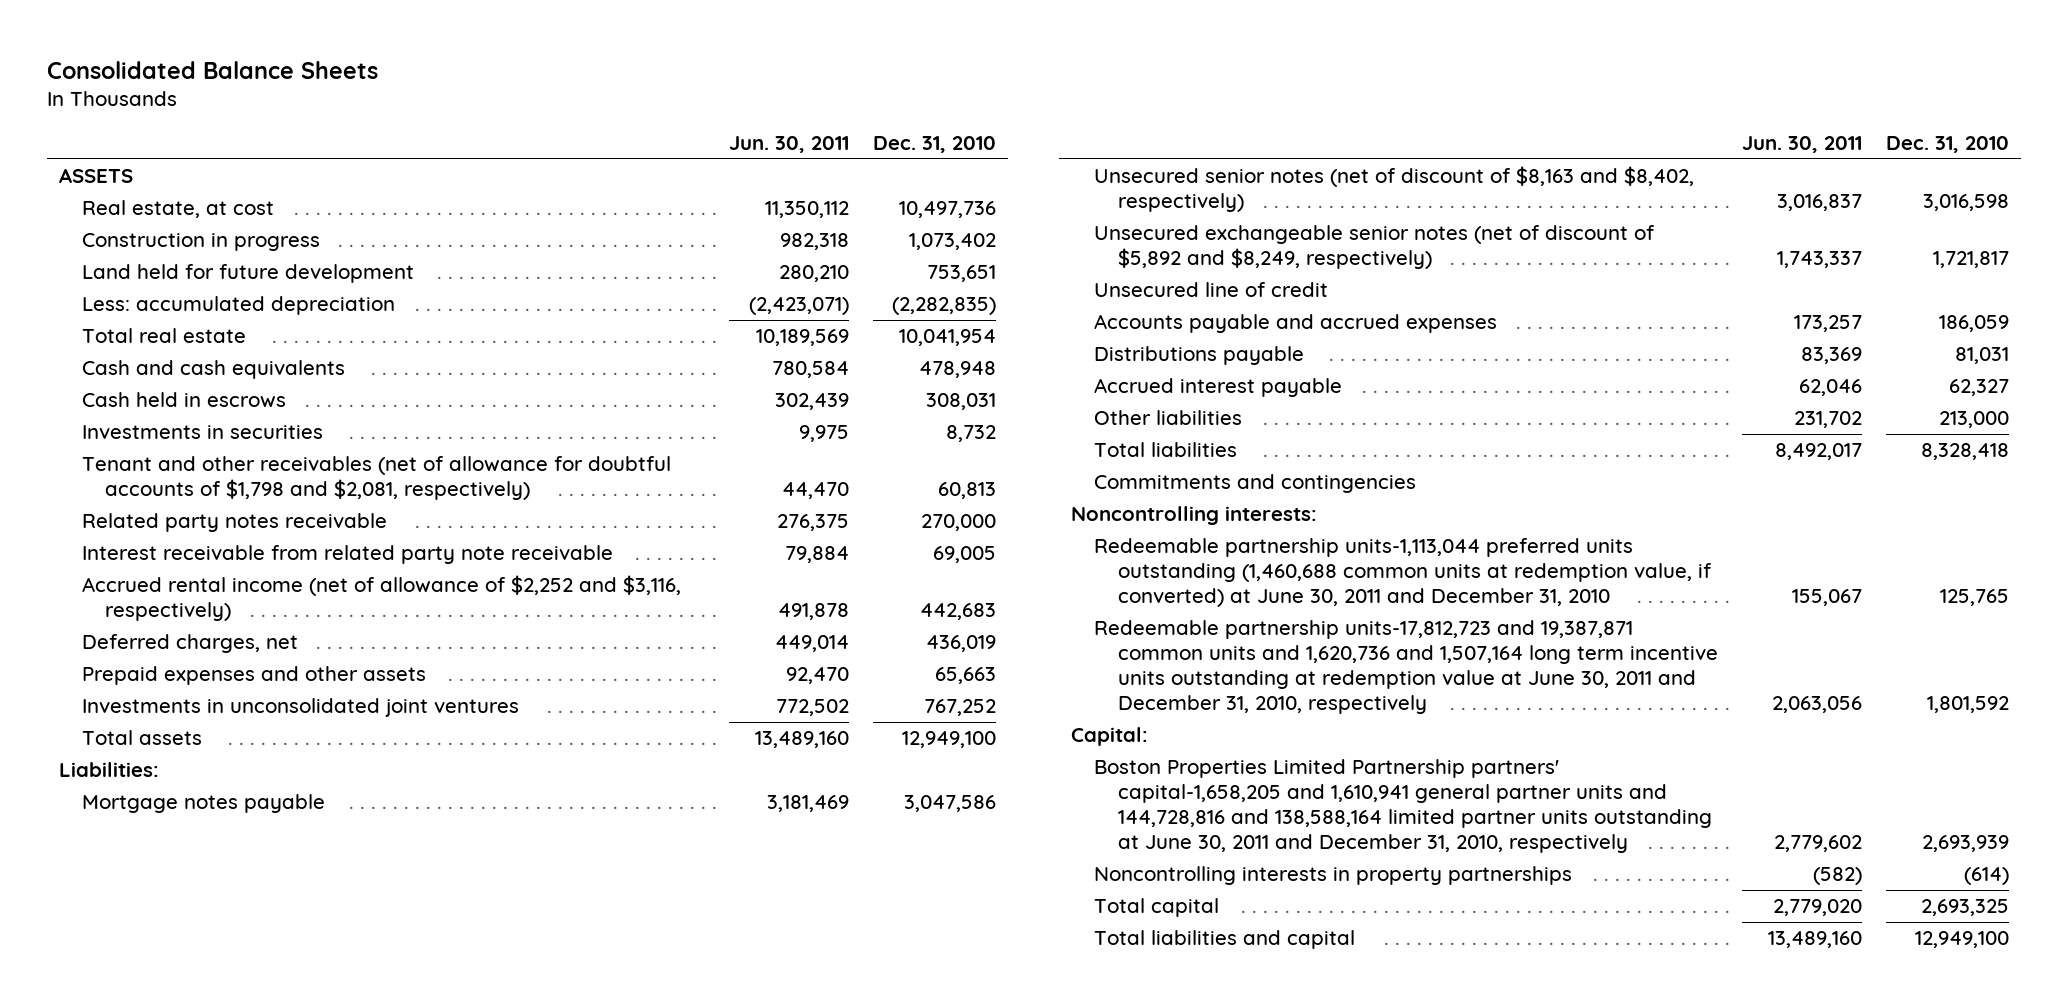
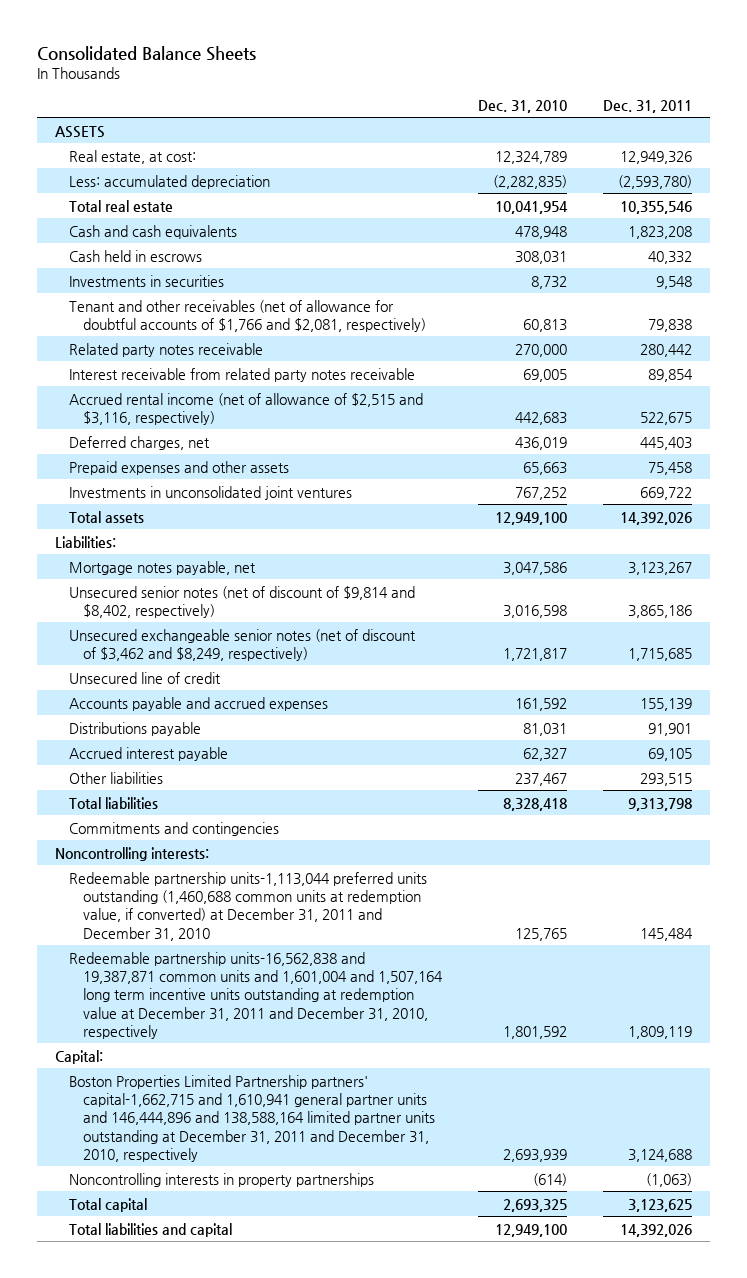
[729,135,850,153] Jun. 30, 2011 -> none
none -> [602,99,692,113] Dec. 31, 2011
[82,233,321,252] Construction in progress -> none
[82,264,415,284] Land held for future development -> none
[82,200,275,219] Real estate, at cost -> [68,149,196,164] Real estate, at cost:
[899,201,997,219] 10,497,736 -> [494,150,567,164] 12,324,789
[82,456,672,501] Tenant and other receivables (net of allowance for doubtful accounts of $1,798 and $2,081, respectively) -> [68,299,426,332] Tenant and other receivables (net of allowance for doubtful accounts of $1,766 and $2,081, respectively)
[82,545,614,565] Interest receivable from related party note receivable -> [68,367,415,382] Interest receivable from related party notes receivable
[82,575,682,622] Accrued rental income (net of allowance of $2,252 and $3,116, respectively) -> [68,392,423,425] Accrued rental income (net of allowance of $2,515 and $3,116, respectively)
[82,794,326,814] Mortgage notes payable -> [68,560,256,575] Mortgage notes payable, net
[1094,166,1695,213] Unsecured senior notes (net of discount of $8,163 and $8,402, respectively) -> [68,585,415,618] Unsecured senior notes (net of discount of $9,814 and $8,402, respectively)
[1094,225,1656,270] Unsecured exchangeable senior notes (net of discount of $5,892 and $8,249, respectively) -> [68,628,416,661] Unsecured exchangeable senior notes (net of discount of $3,462 and $8,249, respectively)
[1938,315,2009,333] 186,059 -> [514,697,567,711] 161,592
[1938,411,2009,429] 213,000 -> [514,772,567,786] 237,467
[1094,538,1712,608] Redeemable partnership units-1,113,044 preferred units outstanding (1,460,688 common units at redemption value, if converted) at June 30, 2011 and December 31, 2010 -> [68,871,427,941] Redeemable partnership units-1,113,044 preferred units outstanding (1,460,688 common units at redemption value, if converted) at December 31, 2011 and December 31, 2010
[1094,620,1718,715] Redeemable partnership units-17,812,723 and 19,387,871 common units and 1,620,736 and 1,507,164 long term incentive units outstanding at redemption value at June 30, 2011 and December 31, 2010, respectively -> [68,951,443,1039] Redeemable partnership units-16,562,838 and 19,387,871 common units and 1,601,004 and 1,507,164 long term incentive units outstanding at redemption value at December 31, 2011 and December 31, 2010, respectively
[1094,759,1712,854] Boston Properties Limited Partnership partners' capital-1,658,205 and 1,610,941 general partner units and 144,728,816 and 138,588,164 limited partner units outstanding at June 30, 2011 and December 31, 2010, respectively -> [68,1074,435,1162] Boston Properties Limited Partnership partners' capital-1,662,715 and 1,610,941 general partner units and 146,444,896 and 138,588,164 limited partner units outstanding at December 31, 2011 and December 31, 2010, respectively

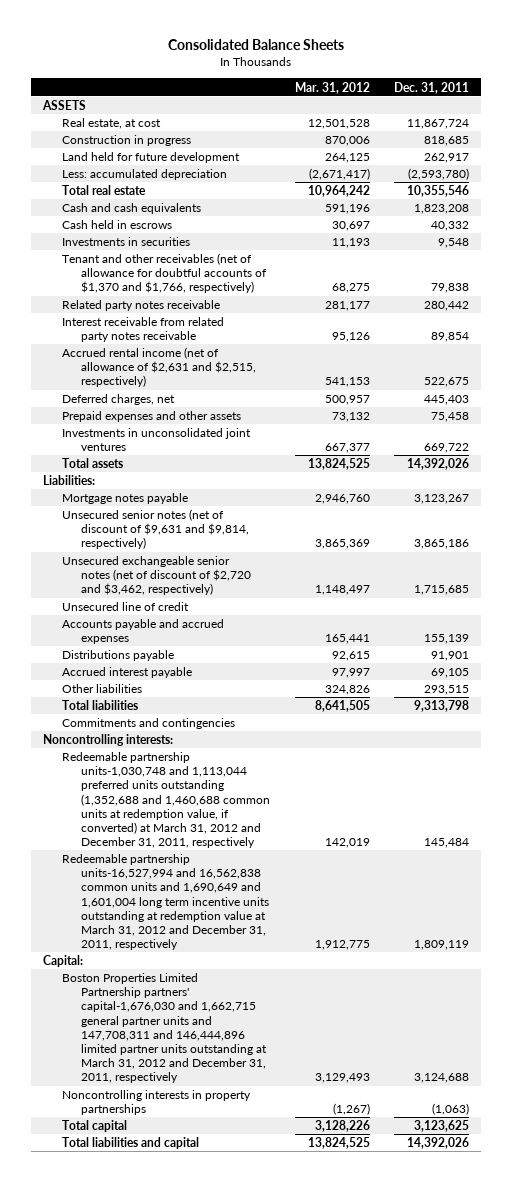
[477,99,567,113] Dec. 31, 2010 -> none
none -> [294,81,370,94] Mar. 31, 2012
[68,149,196,164] Real estate, at cost: -> [62,118,162,130] Real estate, at cost
[619,150,692,164] 12,949,326 -> [407,119,470,130] 11,867,724
none -> [62,135,192,147] Construction in progress
none -> [62,152,241,164] Land held for future development
[68,299,426,332] Tenant and other receivables (net of allowance for doubtful accounts of $1,766 and $2,081, respectively) -> [62,253,268,294] Tenant and other receivables (net of allowance for doubtful accounts of $1,370 and $1,766, respectively)
[68,392,423,425] Accrued rental income (net of allowance of $2,515 and $3,116, respectively) -> [62,347,257,388] Accrued rental income (net of allowance of $2,631 and $2,515, respectively)
[68,560,256,575] Mortgage notes payable, net -> [62,493,189,505] Mortgage notes payable
[68,585,415,618] Unsecured senior notes (net of discount of $9,814 and $8,402, respectively) -> [62,509,250,550] Unsecured senior notes (net of discount of $9,631 and $9,814, respectively)
[68,628,416,661] Unsecured exchangeable senior notes (net of discount of $3,462 and $8,249, respectively) -> [62,556,252,596] Unsecured exchangeable senior notes (net of discount of $2,720 and $3,462, respectively)
[68,871,427,941] Redeemable partnership units-1,113,044 preferred units outstanding (1,460,688 common units at redemption value, if converted) at December 31, 2011 and December 31, 2010 -> [62,752,271,849] Redeemable partnership units-1,030,748 and 1,113,044 preferred units outstanding (1,352,688 and 1,460,688 common units at redemption value, if converted) at March 31, 2012 and December 31, 2011, respectively
[68,951,443,1039] Redeemable partnership units-16,562,838 and 19,387,871 common units and 1,601,004 and 1,507,164 long term incentive units outstanding at redemption value at December 31, 2011 and December 31, 2010, respectively -> [62,854,270,951] Redeemable partnership units-16,527,994 and 16,562,838 common units and 1,690,649 and 1,601,004 long term incentive units outstanding at redemption value at March 31, 2012 and December 31, 2011, respectively
[68,1074,435,1162] Boston Properties Limited Partnership partners' capital-1,662,715 and 1,610,941 general partner units and 146,444,896 and 138,588,164 limited partner units outstanding at December 31, 2011 and December 31, 2010, respectively -> [62,973,268,1084] Boston Properties Limited Partnership partners' capital-1,676,030 and 1,662,715 general partner units and 147,708,311 and 146,444,896 limited partner units outstanding at March 31, 2012 and December 31, 2011, respectively

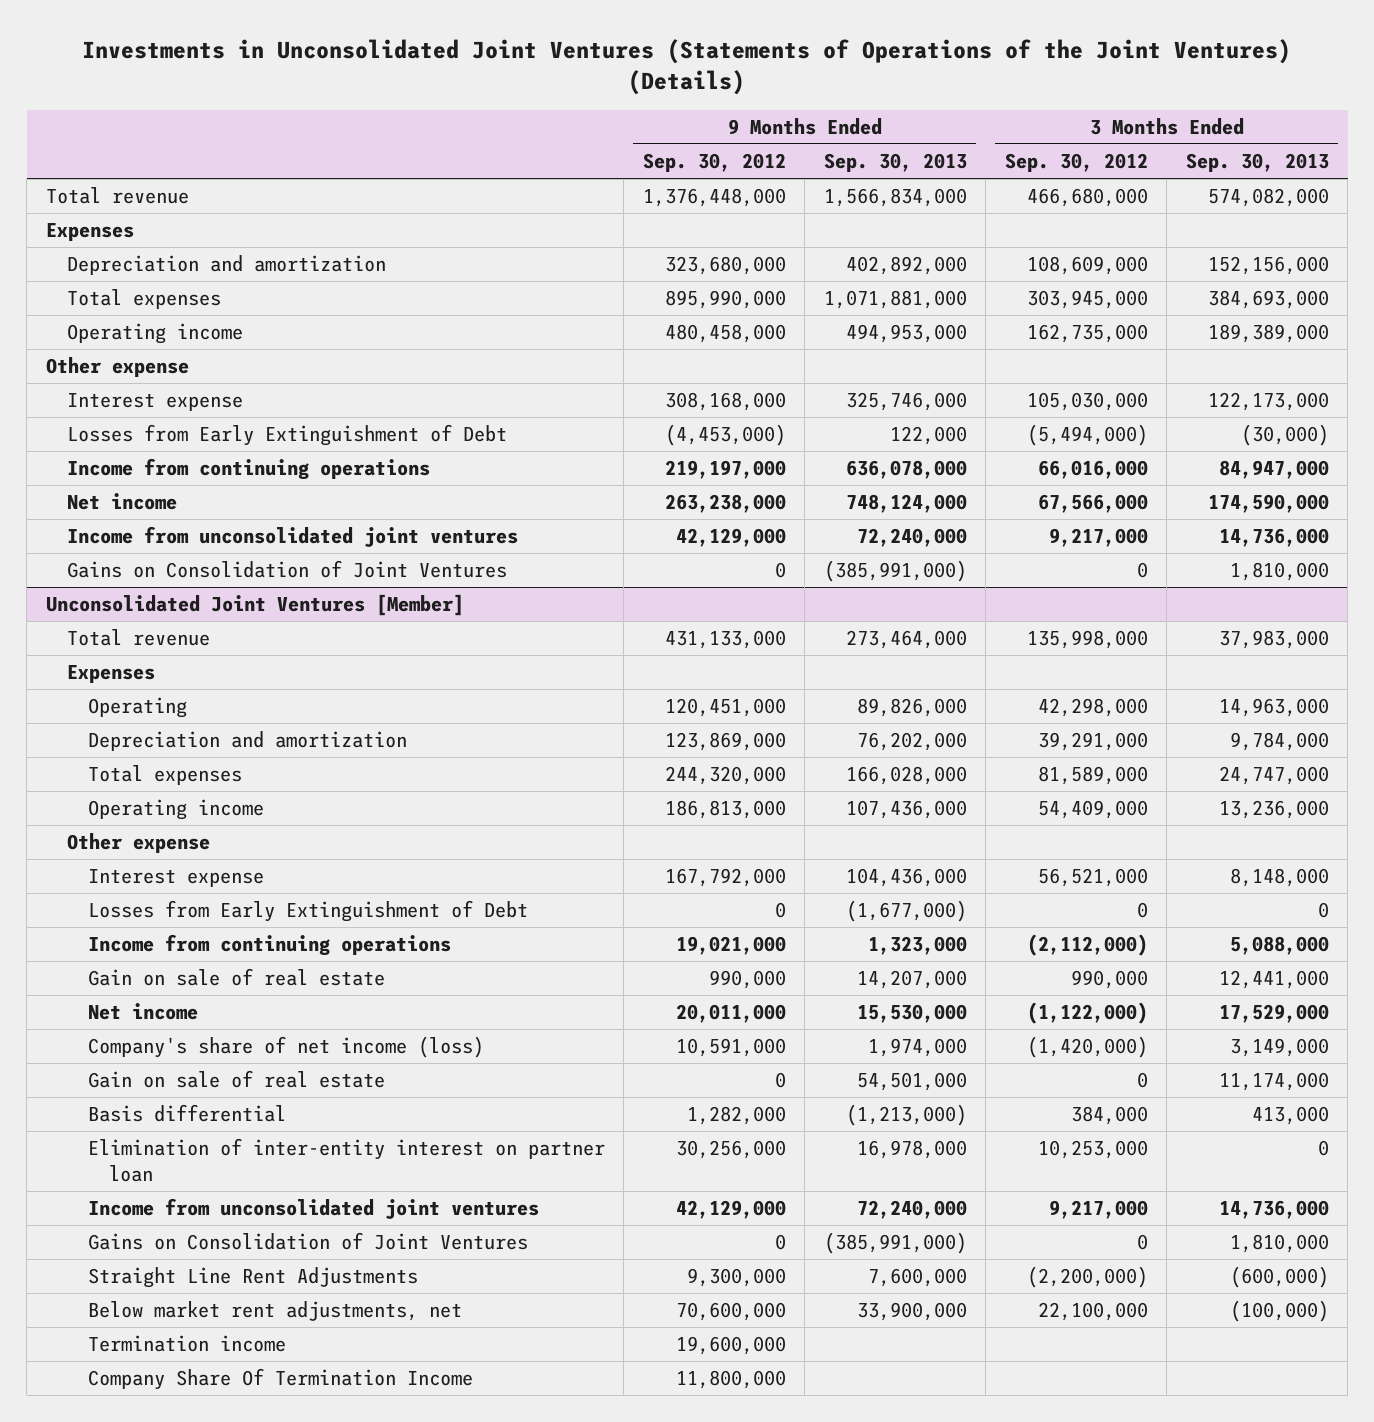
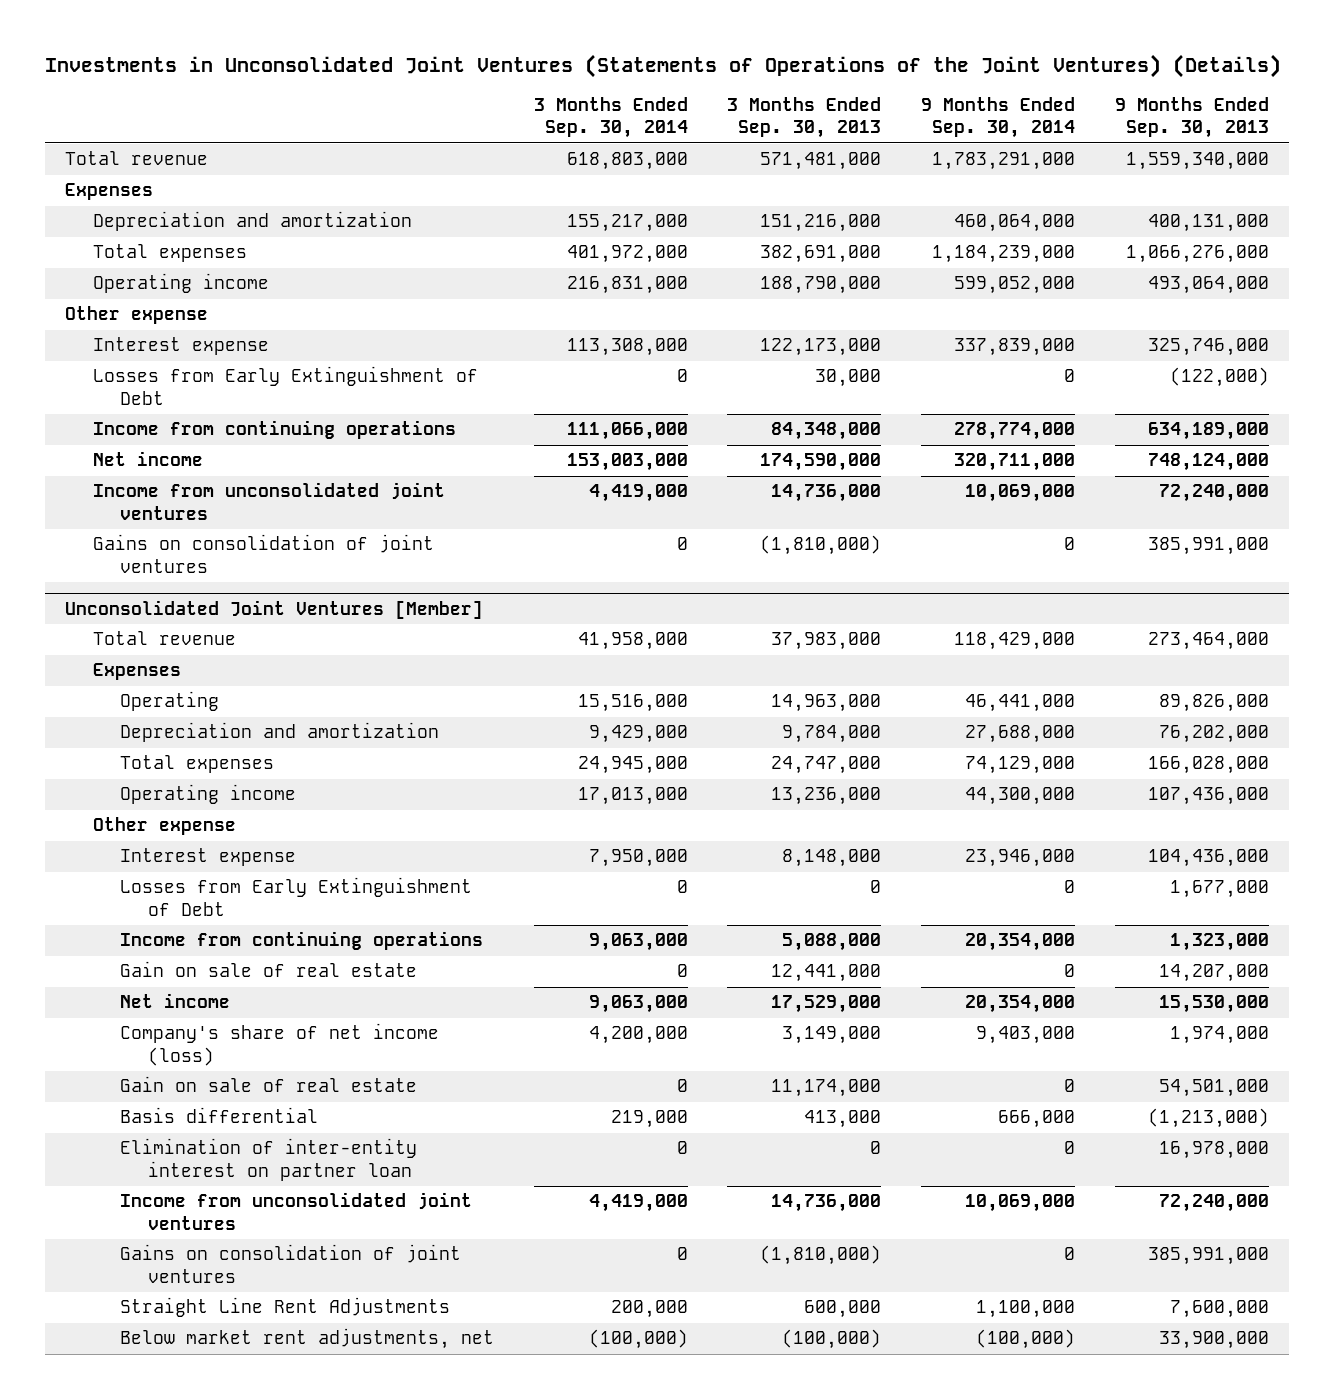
[642,153,786,173] Sep. 30, 2012 -> none
[1004,153,1148,173] Sep. 30, 2012 -> none
none -> [533,97,688,139] 3 Months Ended Sep. 30, 2014
none -> [921,97,1076,139] 9 Months Ended Sep. 30, 2014
[823,188,967,208] 1,566,834,000 -> [1125,152,1269,171] 1,559,340,000
[1207,188,1329,208] 574,082,000 -> [760,152,882,171] 571,481,000
[845,256,967,276] 402,892,000 -> [1147,214,1269,233] 400,131,000
[1207,256,1329,276] 152,156,000 -> [760,214,882,233] 151,216,000
[823,290,967,310] 1,071,881,000 -> [1125,245,1269,264] 1,066,276,000
[1207,290,1329,310] 384,693,000 -> [760,245,882,264] 382,691,000
[845,324,967,344] 494,953,000 -> [1147,276,1269,295] 493,064,000
[1207,324,1329,344] 189,389,000 -> [760,276,882,295] 188,790,000
[889,426,967,446] 122,000 -> [1169,367,1269,388] (122,000)
[1240,424,1329,447] (30,000) -> [815,369,882,388] 30,000
[845,460,967,480] 636,078,000 -> [1147,422,1269,441] 634,189,000
[1218,460,1329,480] 84,947,000 -> [771,422,882,441] 84,348,000
[66,560,507,579] Gains on Consolidation of Joint Ventures -> [92,534,434,573] Gains on consolidation of joint ventures
[823,560,967,583] (385,991,000) -> [1147,537,1269,556] 385,991,000
[1229,562,1329,582] 1,810,000 -> [760,535,882,556] (1,810,000)
[845,900,967,923] (1,677,000) -> [1169,880,1269,899] 1,677,000
[87,1232,528,1251] Gains on Consolidation of Joint Ventures -> [120,1244,462,1283] Gains on consolidation of joint ventures
[823,1232,967,1255] (385,991,000) -> [1147,1247,1269,1266] 385,991,000
[1229,1234,1329,1254] 1,810,000 -> [760,1245,882,1266] (1,810,000)
[1229,1266,1329,1289] (600,000) -> [804,1300,882,1319] 600,000
[87,1335,286,1353] Termination income -> none
[87,1368,473,1391] Company Share Of Termination Income -> none

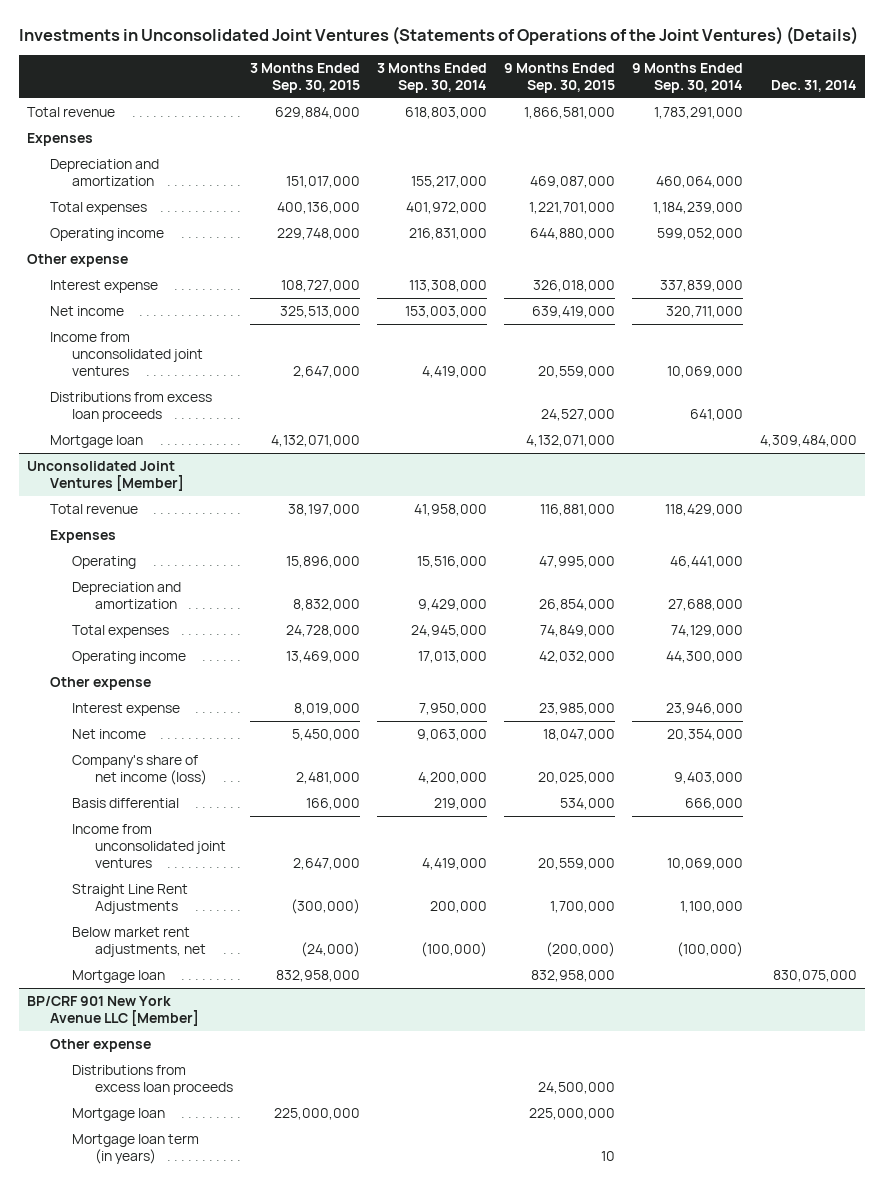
[727,97,882,139] 3 Months Ended Sep. 30, 2013 -> none
[1114,97,1269,139] 9 Months Ended Sep. 30, 2013 -> none
none -> [249,63,360,94] 3 Months Ended Sep. 30, 2015
none -> [503,63,615,94] 9 Months Ended Sep. 30, 2015
none -> [770,80,857,93] Dec. 31, 2014
[92,366,478,405] Losses from Early Extinguishment of Debt -> none
[92,420,456,440] Income from continuing operations -> none
[92,534,434,573] Gains on consolidation of joint ventures -> none
none -> [49,392,212,423] Distributions from excess loan proceeds
none -> [49,435,143,449] Mortgage loan
[120,877,473,916] Losses from Early Extinguishment of Debt -> none
[120,931,484,951] Income from continuing operations -> none
[120,961,418,978] Gain on sale of real estate -> none
[120,1076,418,1093] Gain on sale of real estate -> none
[120,1138,418,1181] Elimination of inter-entity interest on partner loan -> none
[120,1244,462,1283] Gains on consolidation of joint ventures -> none
none -> [72,970,166,984] Mortgage loan
none -> [27,996,199,1027] BP/CRF 901 New York Avenue LLC [Member]
none -> [49,1039,151,1053] Other expense
none -> [72,1065,233,1096] Distributions from excess loan proceeds
none -> [72,1108,166,1122] Mortgage loan
none -> [72,1134,200,1165] Mortgage loan term (in years)

